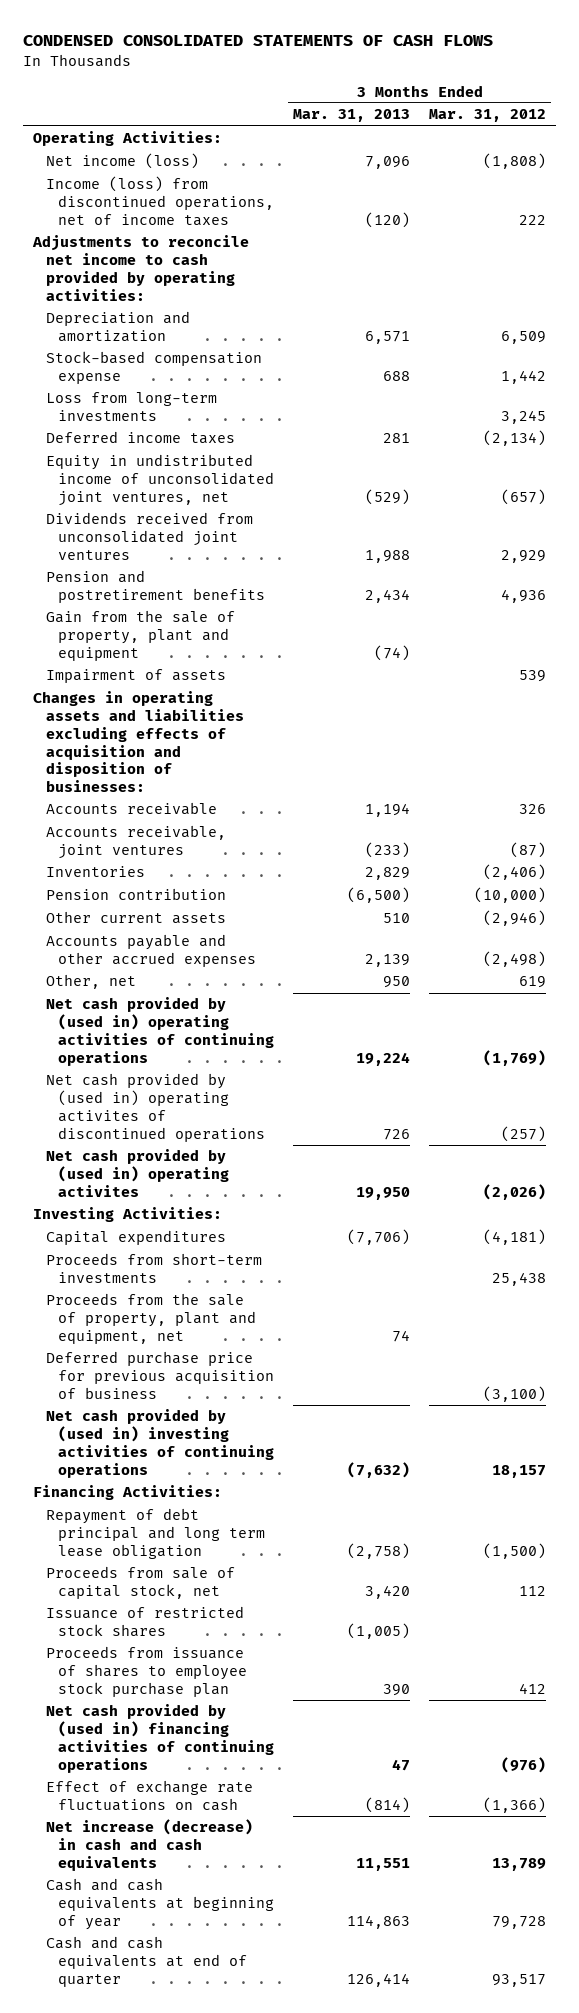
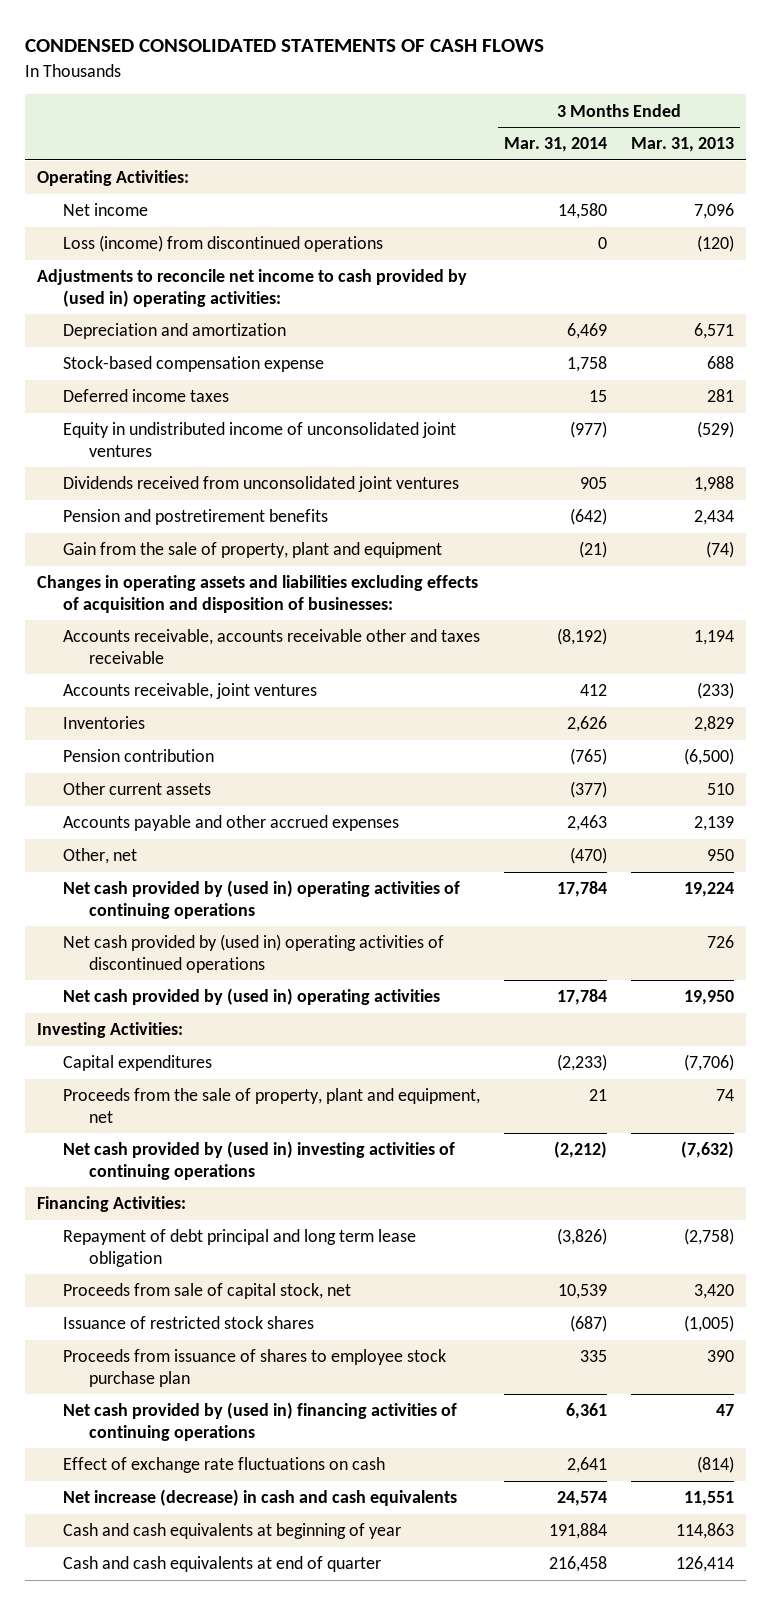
[429,109,547,123] Mar. 31, 2012 -> none
none -> [504,137,608,153] Mar. 31, 2014
[45,153,199,170] Net income (loss) -> [63,203,149,217] Net income
[45,176,275,226] Income (loss) from discontinued operations, net of income taxes -> [63,235,384,253] Loss (income) from discontinued operations
[32,235,250,301] Adjustments to reconcile net income to cash provided by operating activities: -> [36,269,467,307] Adjustments to reconcile net income to cash provided by (used in) operating activities:
[45,392,217,422] Loss from long-term investments -> none
[45,454,275,506] Equity in undistributed income of unconsolidated joint ventures, net -> [63,422,457,457] Equity in undistributed income of unconsolidated joint ventures
[45,669,226,684] Impairment of assets -> none
[45,802,217,816] Accounts receivable -> [63,629,481,664] Accounts receivable, accounts receivable other and taxes receivable
[45,1073,266,1142] Net cash provided by (used in) operating activites of discontinued operations -> [63,934,445,973] Net cash provided by (used in) operating activities of discontinued operations
[45,1149,230,1197] Net cash provided by (used in) operating activites -> [63,988,441,1006] Net cash provided by (used in) operating activities
[45,1253,262,1284] Proceeds from short-term investments -> none
[45,1351,275,1399] Deferred purchase price for previous acquisition of business -> none

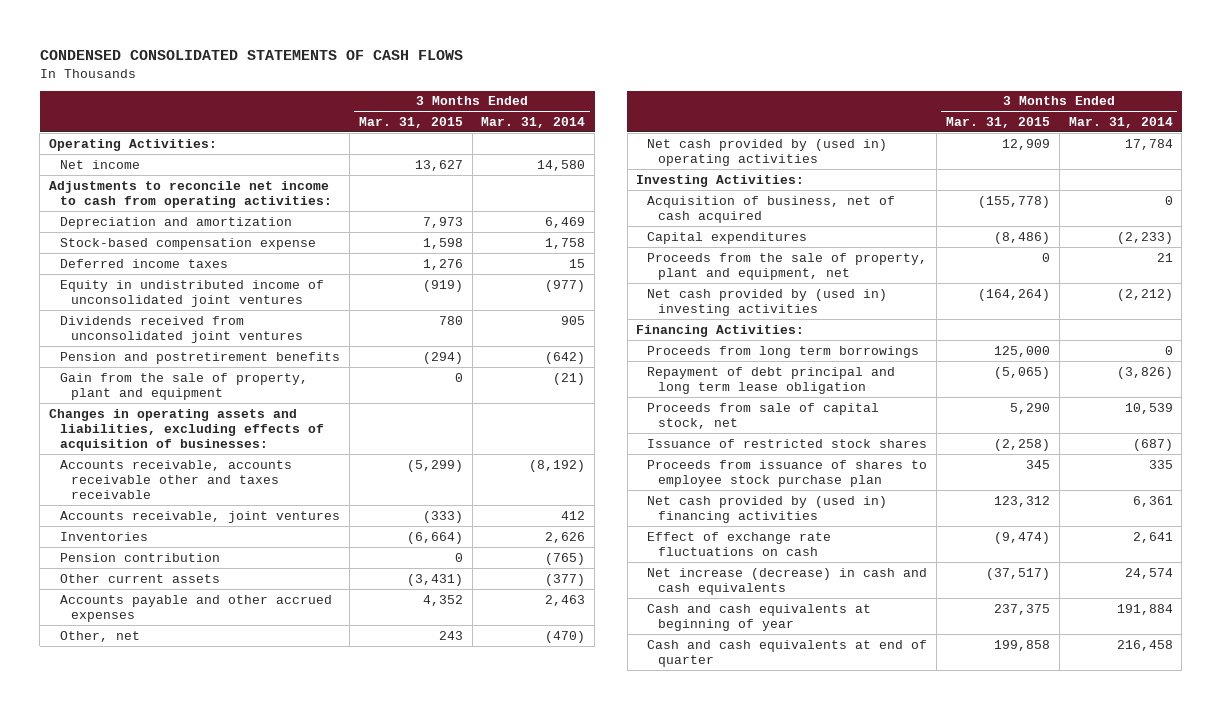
[631,137,735,153] Mar. 31, 2013 -> none
none -> [358,116,463,128] Mar. 31, 2015
[63,235,384,253] Loss (income) from discontinued operations -> none
[36,269,467,307] Adjustments to reconcile net income to cash provided by (used in) operating activities: -> [49,180,333,208] Adjustments to reconcile net income to cash from operating activities:
[36,575,478,613] Changes in operating assets and liabilities excluding effects of acquisition and disposition of businesses: -> [49,408,325,452] Changes in operating assets and liabilities, excluding effects of acquisition of businesses:
[63,880,461,919] Net cash provided by (used in) operating activities of continuing operations -> none
[63,934,445,973] Net cash provided by (used in) operating activities of discontinued operations -> none
none -> [647,195,896,223] Acquisition of business, net of cash acquired
[63,1141,456,1180] Net cash provided by (used in) investing activities of continuing operations -> [647,288,888,316] Net cash provided by (used in) investing activities
none -> [647,345,920,358] Proceeds from long term borrowings
[63,1402,458,1441] Net cash provided by (used in) financing activities of continuing operations -> [647,495,888,523] Net cash provided by (used in) financing activities

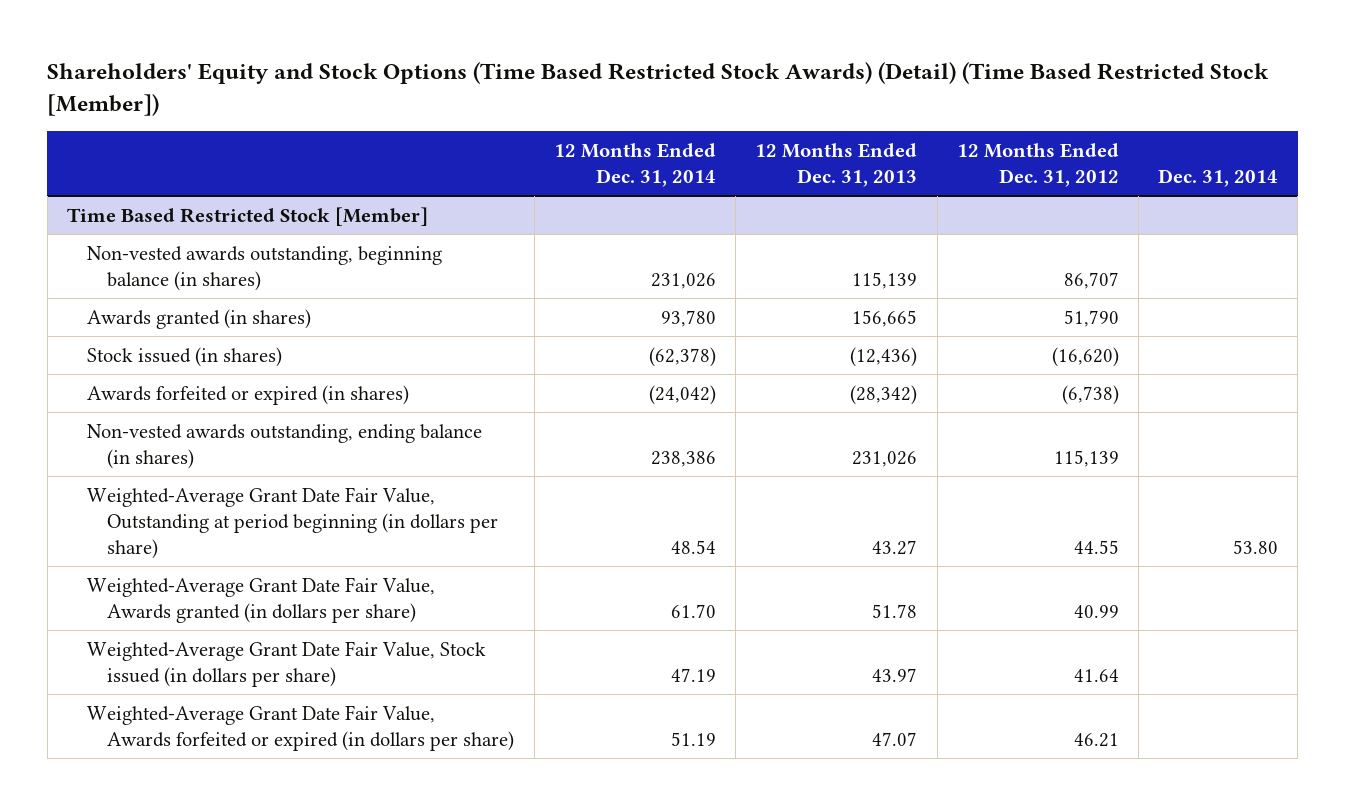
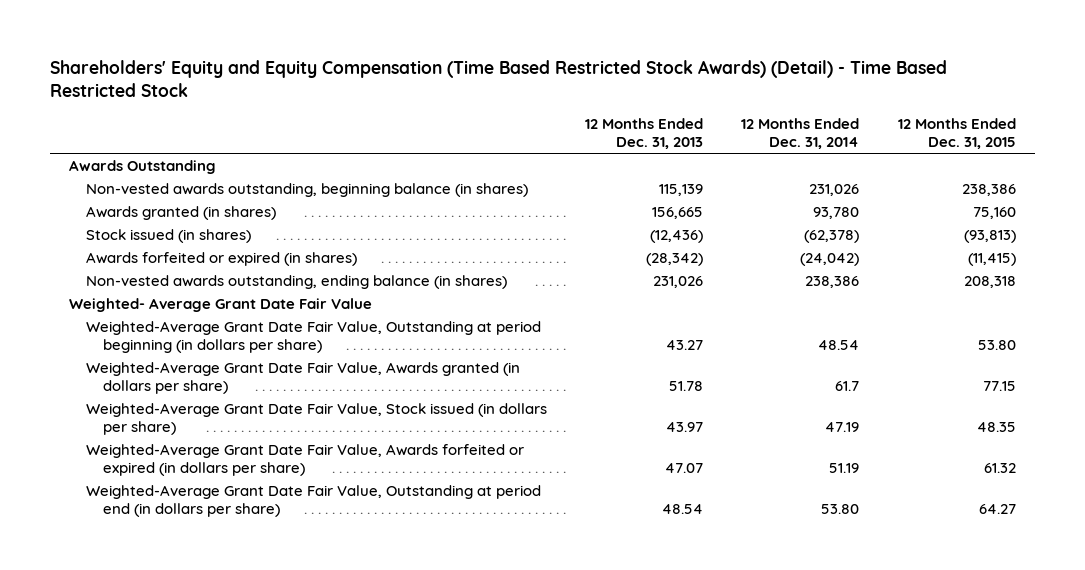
[47,62,1270,116] Shareholders' Equity and Stock Options (Time Based Restricted Stock Awards) (Detail) (Time Based Restricted Stock [Member]) -> [49,59,947,98] Shareholders' Equity and Equity Compensation (Time Based Restricted Stock Awards) (Detail) - Time Based Restricted Stock
[956,142,1119,188] 12 Months Ended Dec. 31, 2012 -> none
[1158,169,1279,188] Dec. 31, 2014 -> none
none -> [897,118,1016,150] 12 Months Ended Dec. 31, 2015
[67,206,429,226] Time Based Restricted Stock [Member] -> none
none -> [69,159,217,174] Awards Outstanding
none -> [69,297,373,312] Weighted- Average Grant Date Fair Value
[670,603,716,618] 61.70 -> [835,380,860,391] 61.7
none -> [86,484,542,517] Weighted-Average Grant Date Fair Value, Outstanding at period end (in dollars per share)

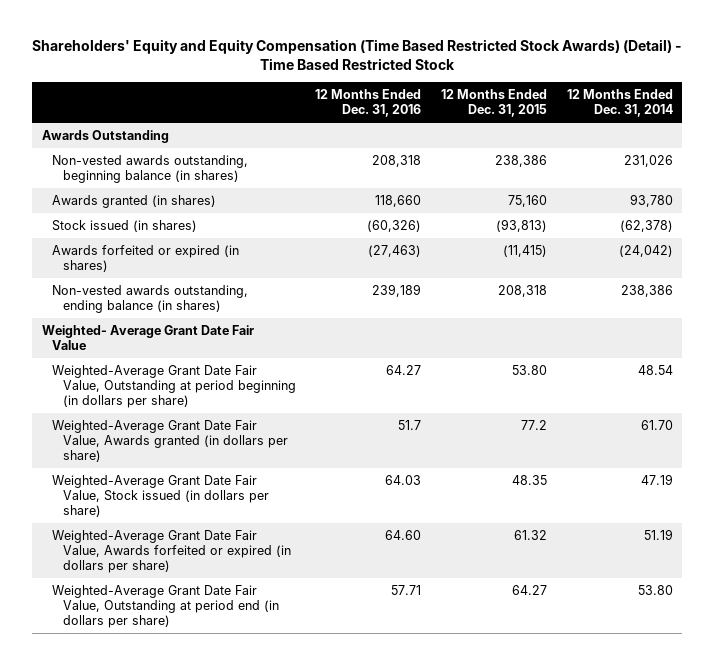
[585,118,704,150] 12 Months Ended Dec. 31, 2013 -> none
none -> [315,89,422,118] 12 Months Ended Dec. 31, 2016
[835,380,860,391] 61.7 -> [640,419,673,430] 61.70
[982,380,1016,391] 77.15 -> [520,419,547,430] 77.2

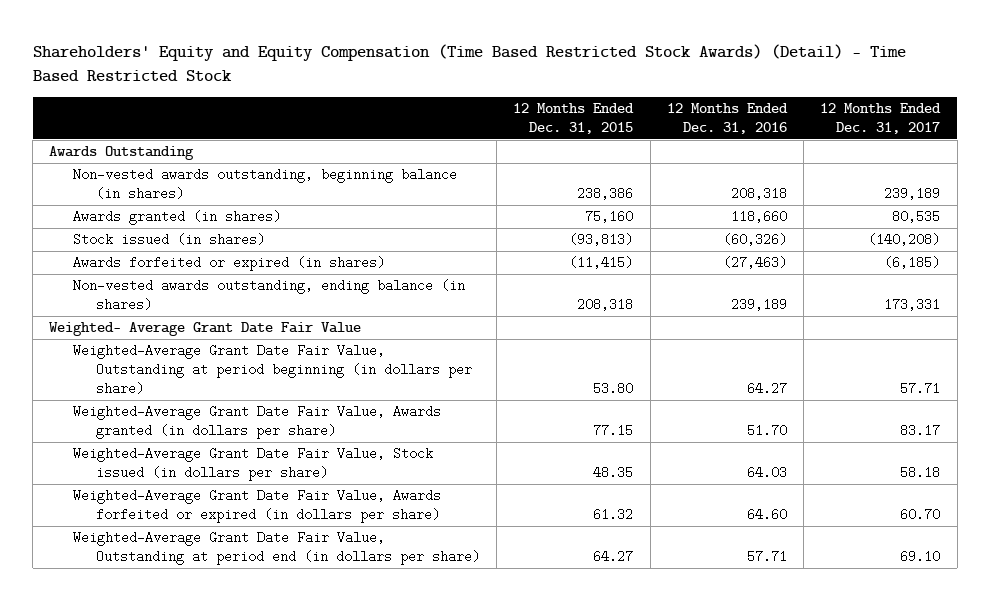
[566,89,673,118] 12 Months Ended Dec. 31, 2014 -> none
none -> [820,103,942,135] 12 Months Ended Dec. 31, 2017
[398,419,422,430] 51.7 -> [746,424,787,438] 51.70
[520,419,547,430] 77.2 -> [593,424,634,438] 77.15

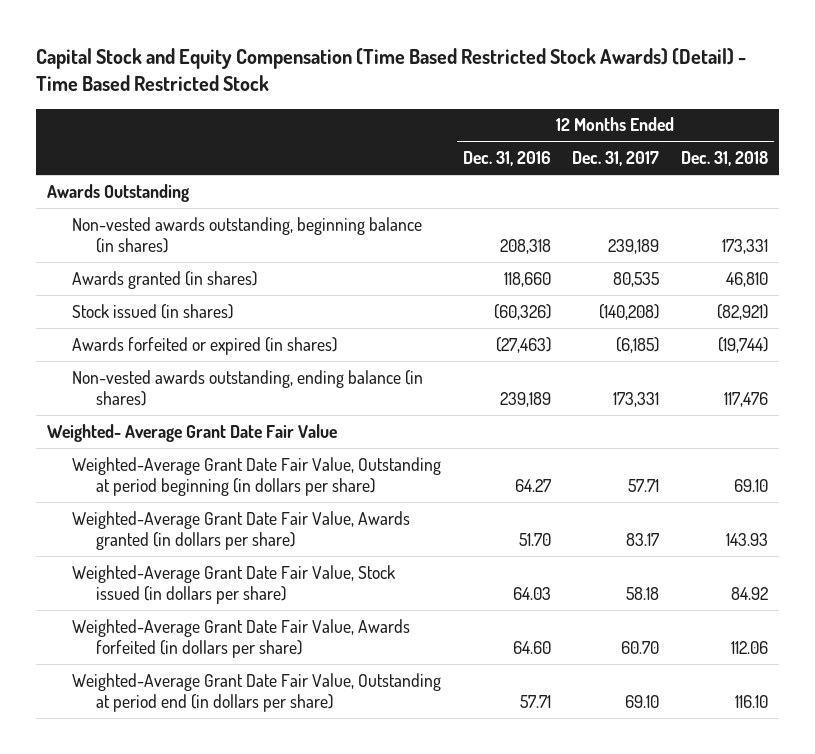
[32,43,906,83] Shareholders' Equity and Equity Compensation (Time Based Restricted Stock Awards) (Detail) - Time Based Restricted Stock -> [36,47,747,91] Capital Stock and Equity Compensation (Time Based Restricted Stock Awards) (Detail) - Time Based Restricted Stock
[513,103,635,135] 12 Months Ended Dec. 31, 2015 -> none
none -> [681,151,769,167] Dec. 31, 2018
[72,489,441,524] Weighted-Average Grant Date Fair Value, Awards forfeited or expired (in dollars per share) -> [71,618,410,658] Weighted-Average Grant Date Fair Value, Awards forfeited (in dollars per share)

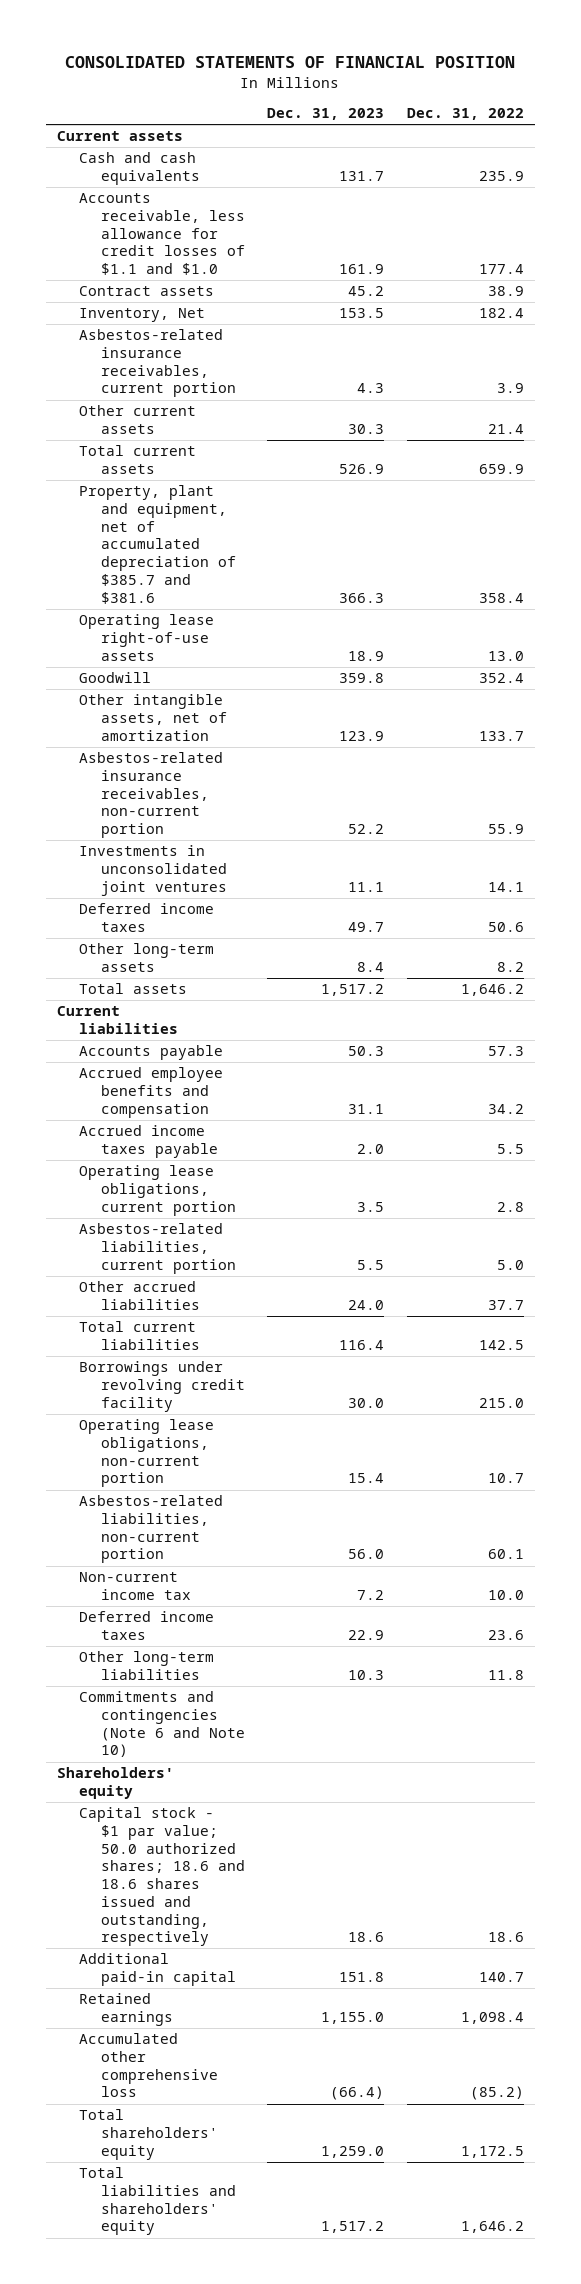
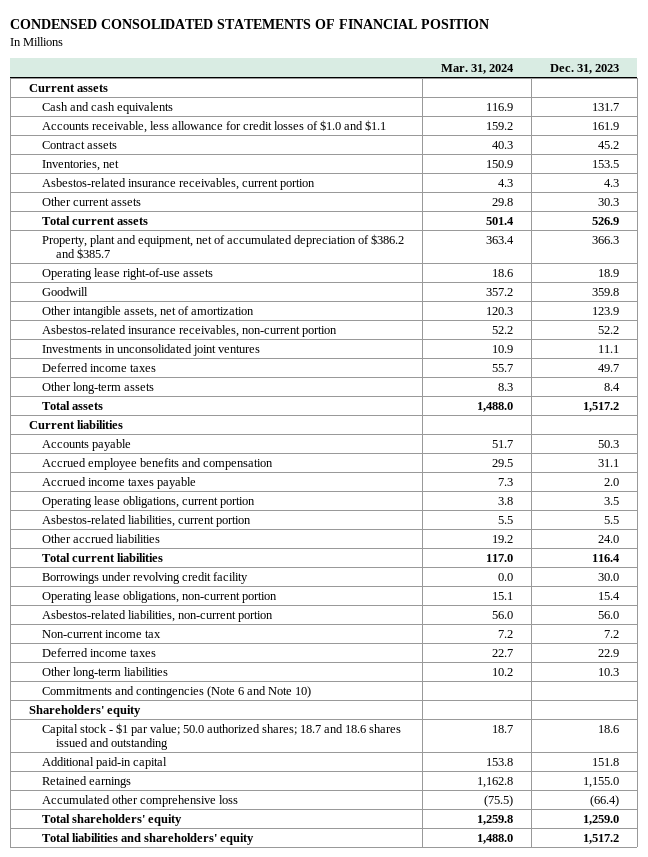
[65,56,516,69] CONSOLIDATED STATEMENTS OF FINANCIAL POSITION -> [10,19,490,30] CONDENSED CONSOLIDATED STATEMENTS OF FINANCIAL POSITION
[406,108,524,121] Dec. 31, 2022 -> none
none -> [441,63,515,74] Mar. 31, 2024
[79,193,245,276] Accounts receivable, less allowance for credit losses of $1.1 and $1.0 -> [42,119,387,133] Accounts receivable, less allowance for credit losses of $1.0 and $1.1
[79,308,206,323] Inventory, Net -> [42,159,120,171] Inventories, net
[79,485,236,604] Property, plant and equipment, net of accumulated depreciation of $385.7 and $381.6 -> [42,233,405,259] Property, plant and equipment, net of accumulated depreciation of $386.2 and $385.7
[79,1807,245,1947] Capital stock - $1 par value; 50.0 authorized shares; 18.6 and 18.6 shares issued and outstanding, respectively -> [42,722,402,750] Capital stock - $1 par value; 50.0 authorized shares; 18.7 and 18.6 shares issued and outstanding

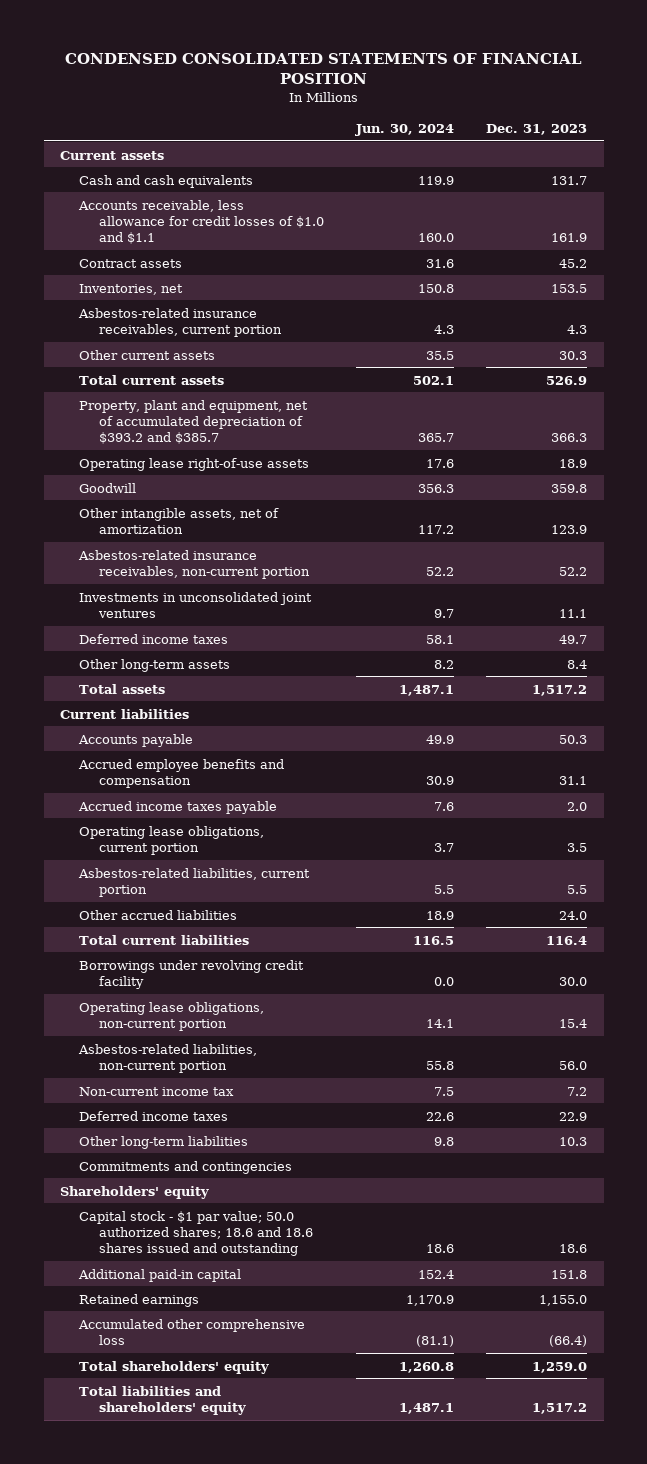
[441,63,515,74] Mar. 31, 2024 -> none
none -> [355,123,455,136] Jun. 30, 2024
[42,233,405,259] Property, plant and equipment, net of accumulated depreciation of $386.2 and $385.7 -> [79,399,309,445] Property, plant and equipment, net of accumulated depreciation of $393.2 and $385.7
[42,685,312,698] Commitments and contingencies (Note 6 and Note 10) -> [79,1160,293,1174] Commitments and contingencies
[42,722,402,750] Capital stock - $1 par value; 50.0 authorized shares; 18.7 and 18.6 shares issued and outstanding -> [79,1210,313,1257] Capital stock - $1 par value; 50.0 authorized shares; 18.6 and 18.6 shares issued and outstanding

